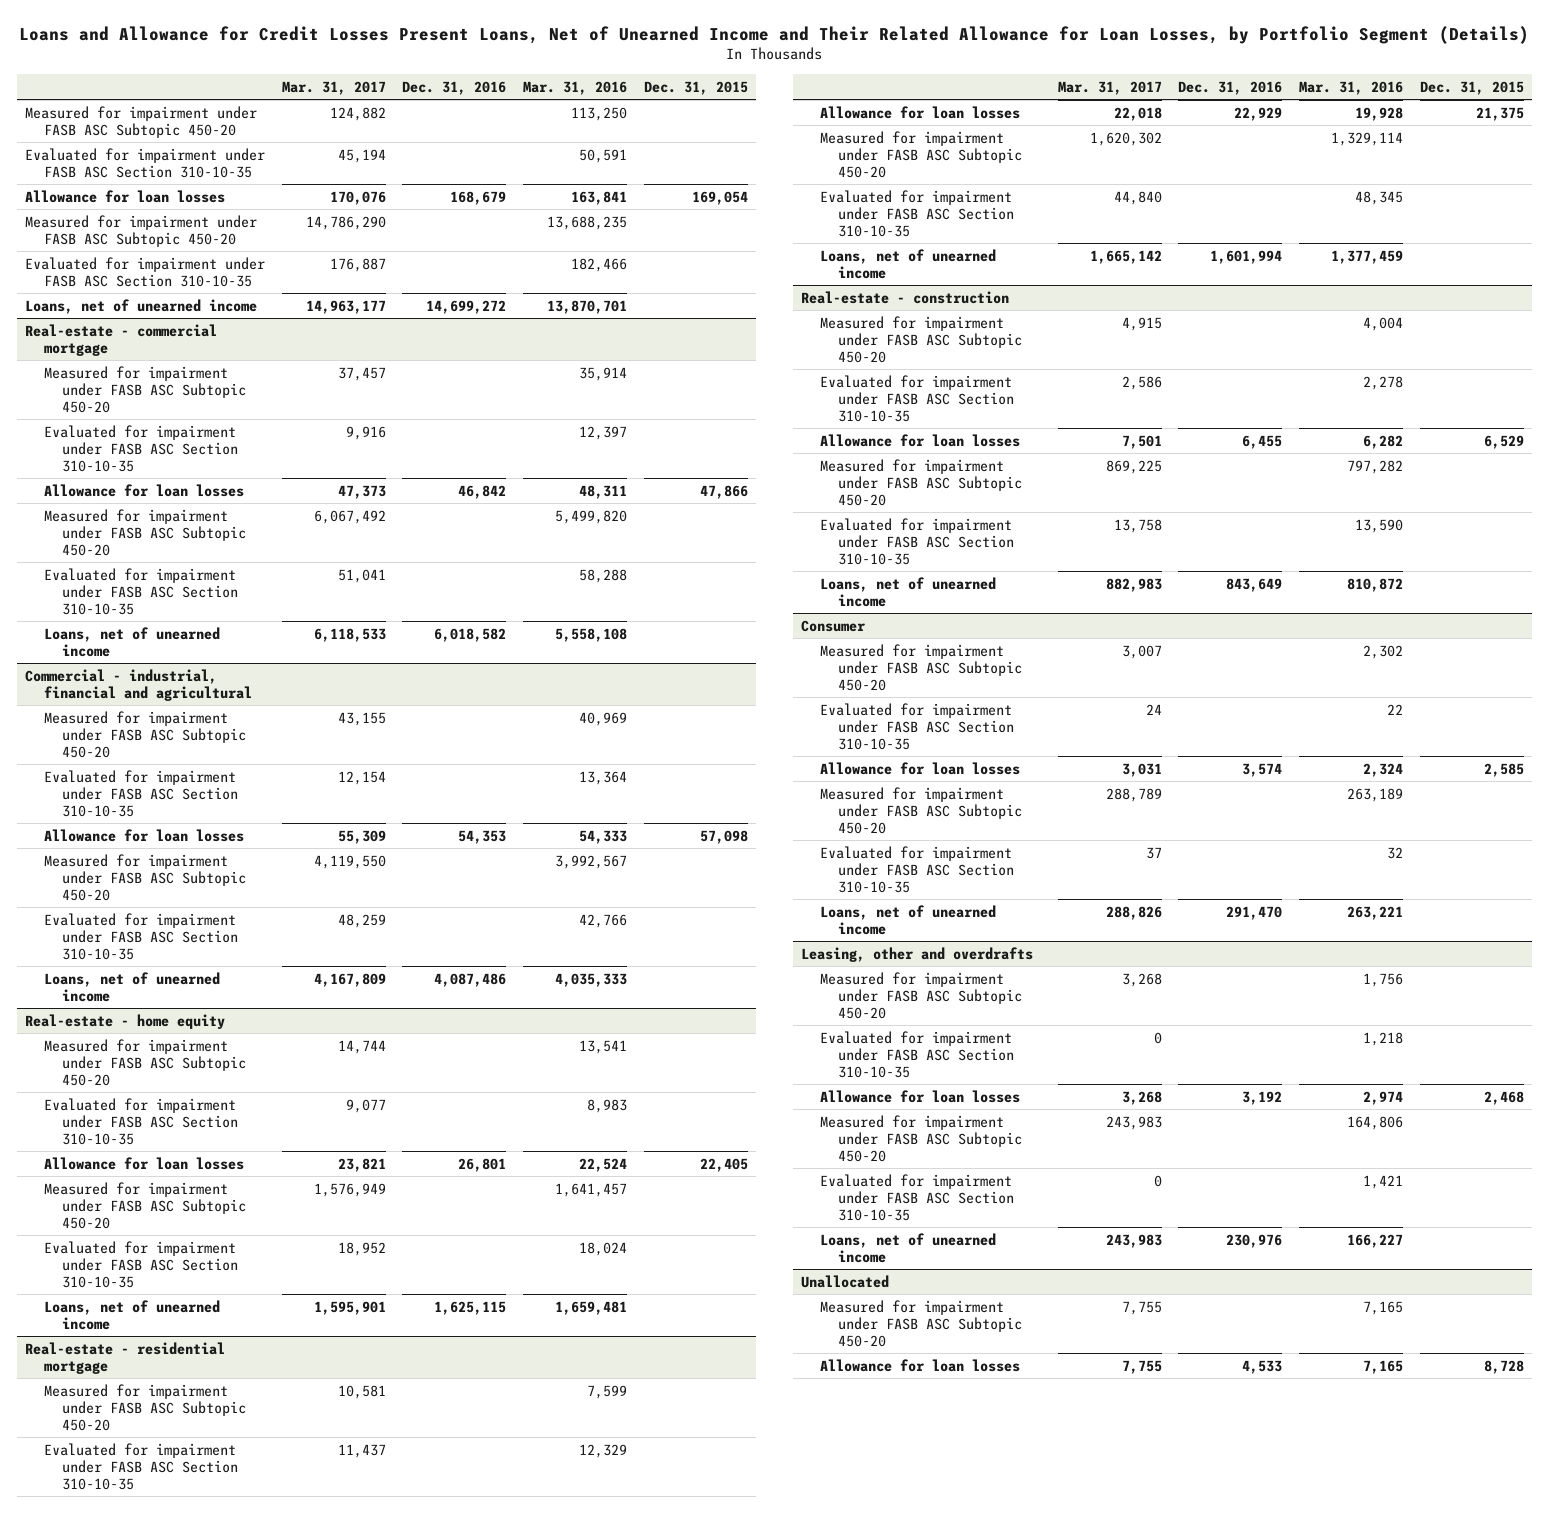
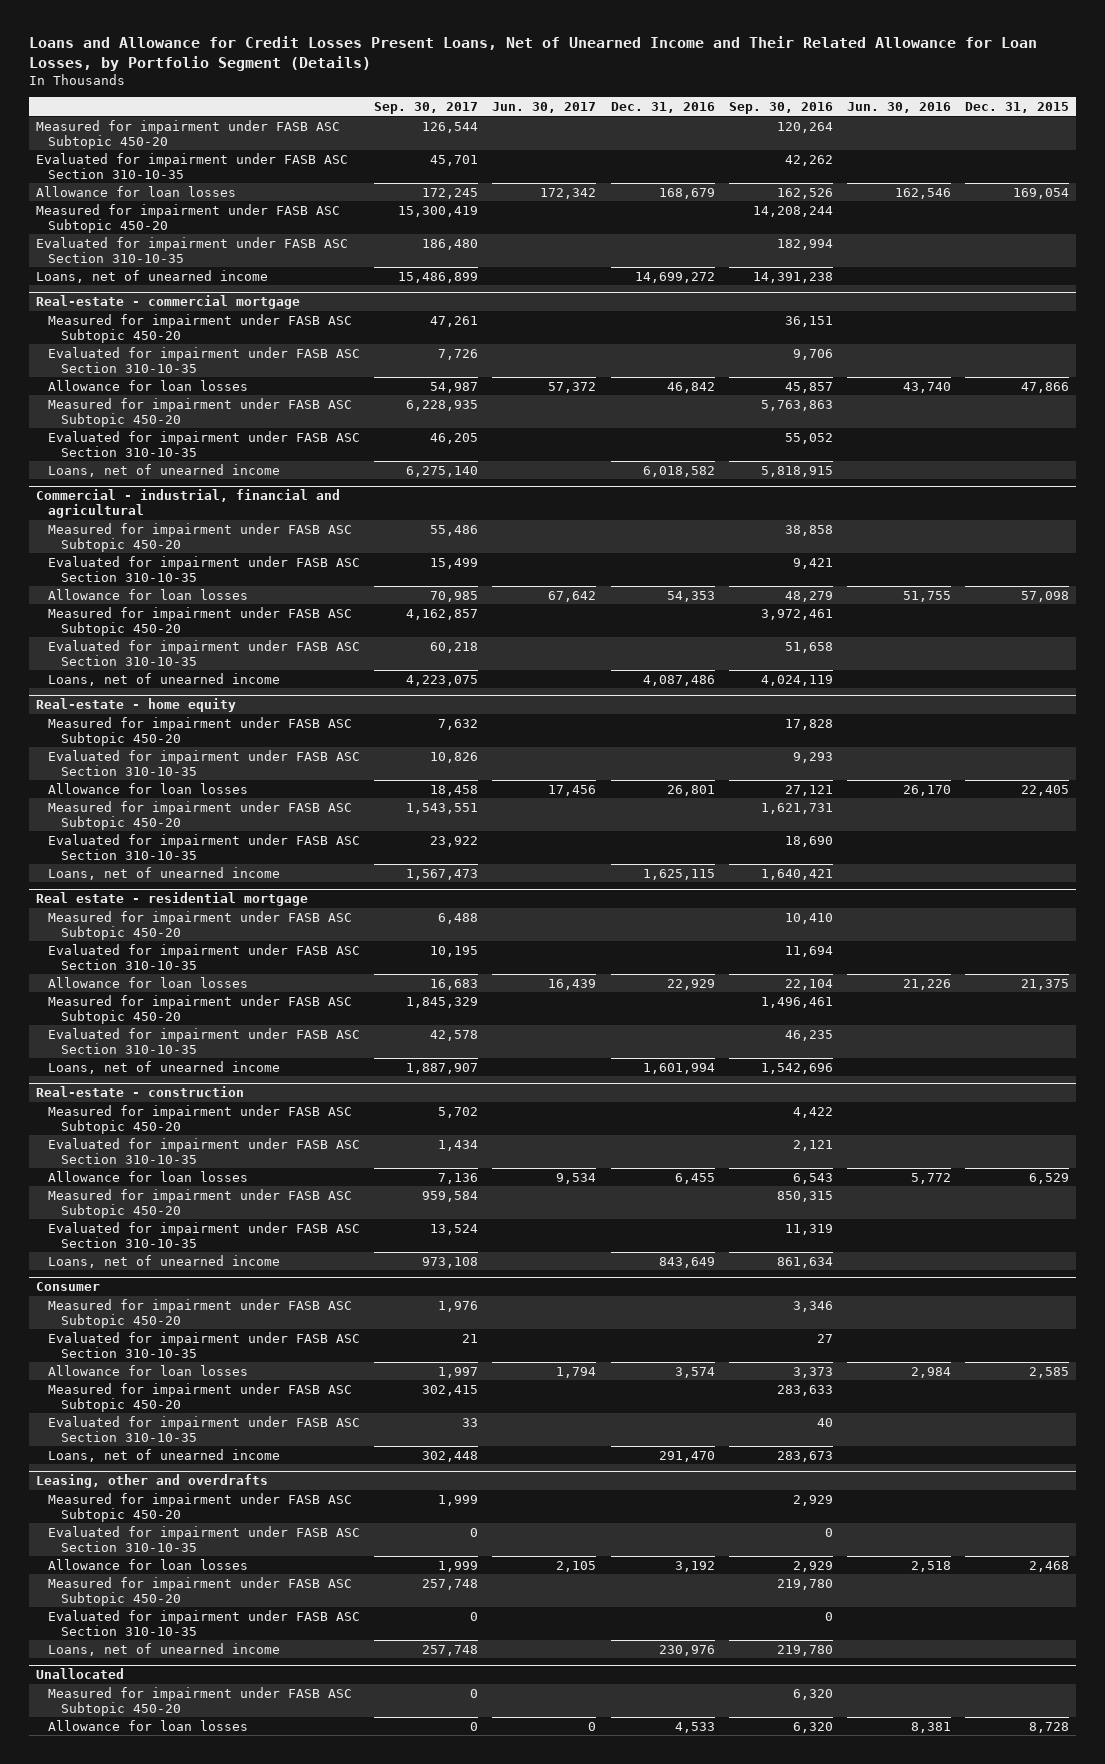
[281,80,386,95] Mar. 31, 2017 -> none
[522,80,627,95] Mar. 31, 2016 -> none
none -> [374,102,479,115] Sep. 30, 2017
none -> [492,102,597,114] Jun. 30, 2017
none -> [728,102,833,115] Sep. 30, 2016
none -> [846,102,951,114] Jun. 30, 2016
[25,1341,226,1374] Real-estate - residential mortgage -> [35,892,308,907] Real estate - residential mortgage

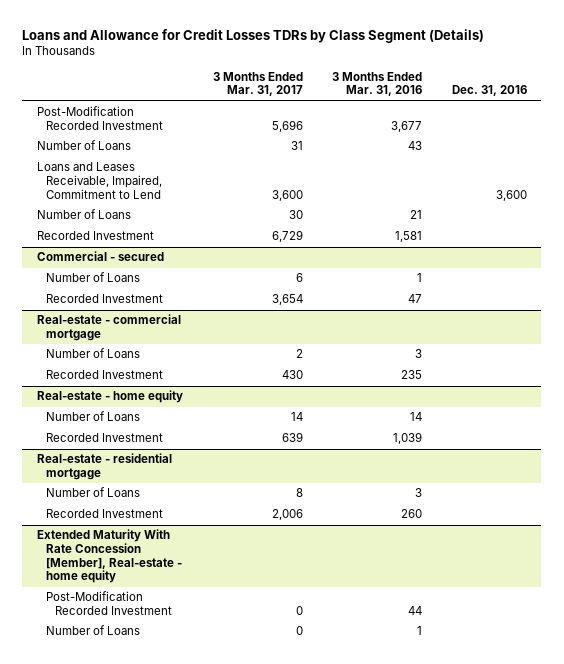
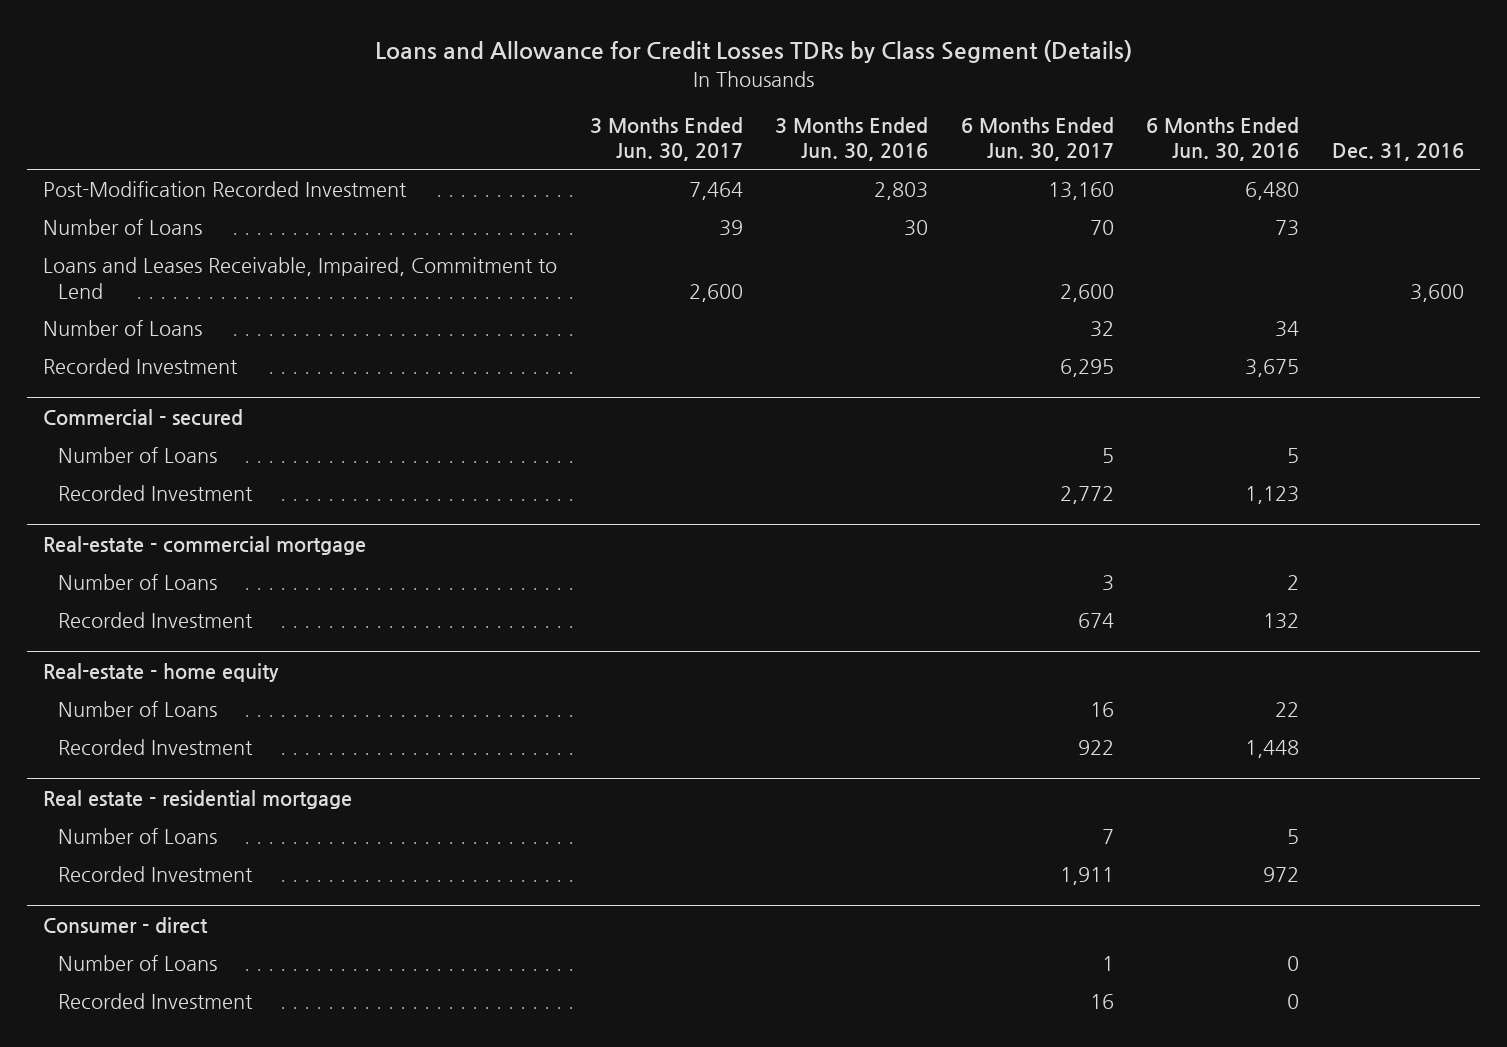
[212,71,303,97] 3 Months Ended Mar. 31, 2017 -> none
[332,71,423,97] 3 Months Ended Mar. 31, 2016 -> none
none -> [589,116,743,162] 3 Months Ended Jun. 30, 2017
none -> [775,116,929,162] 3 Months Ended Jun. 30, 2016
none -> [960,116,1114,162] 6 Months Ended Jun. 30, 2017
none -> [1146,116,1300,162] 6 Months Ended Jun. 30, 2016
[37,453,173,481] Real-estate - residential mortgage -> [43,789,353,809] Real estate - residential mortgage
[37,529,183,584] Extended Maturity With Rate Concession [Member], Real-estate - home equity -> none
[46,591,172,616] Post-Modification Recorded Investment -> none
[46,625,141,636] Number of Loans -> none
none -> [43,916,209,934] Consumer - direct
none -> [58,954,218,971] Number of Loans
none -> [58,992,254,1009] Recorded Investment

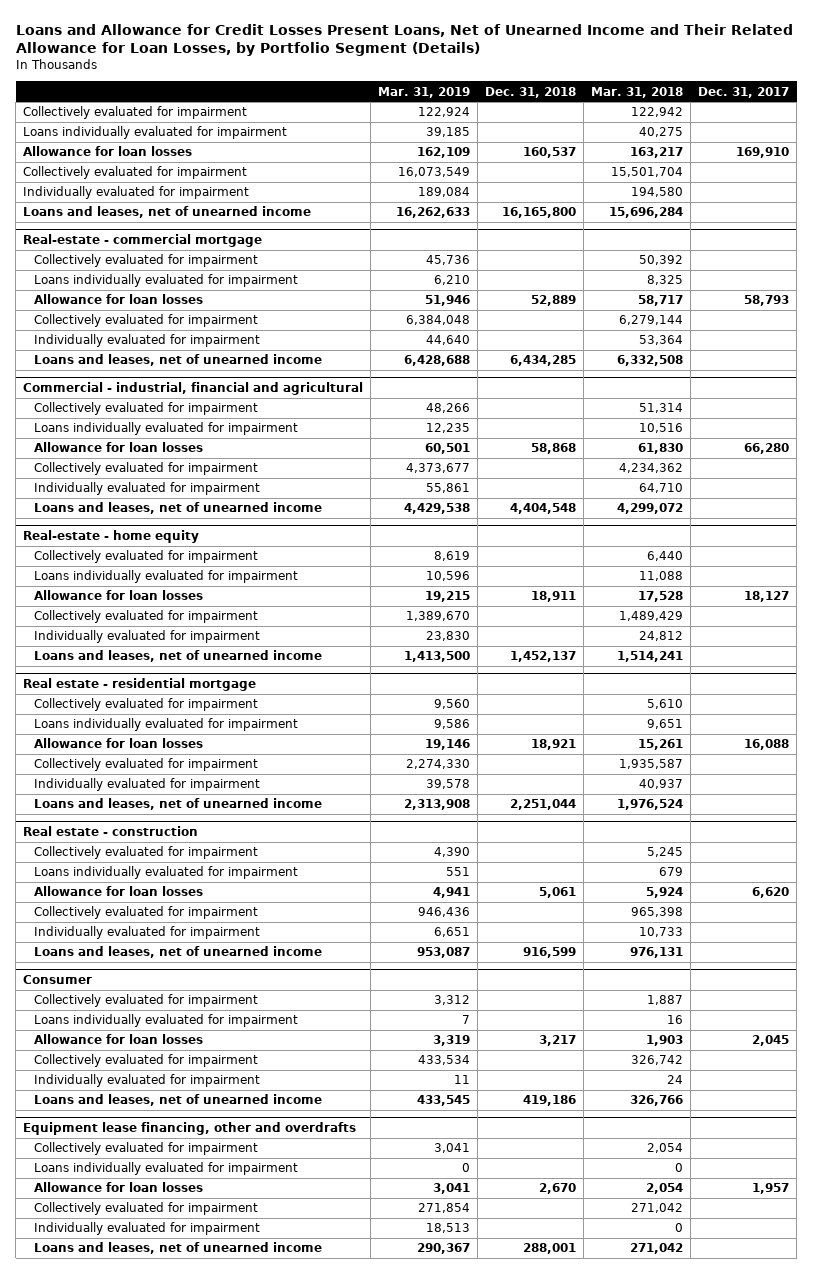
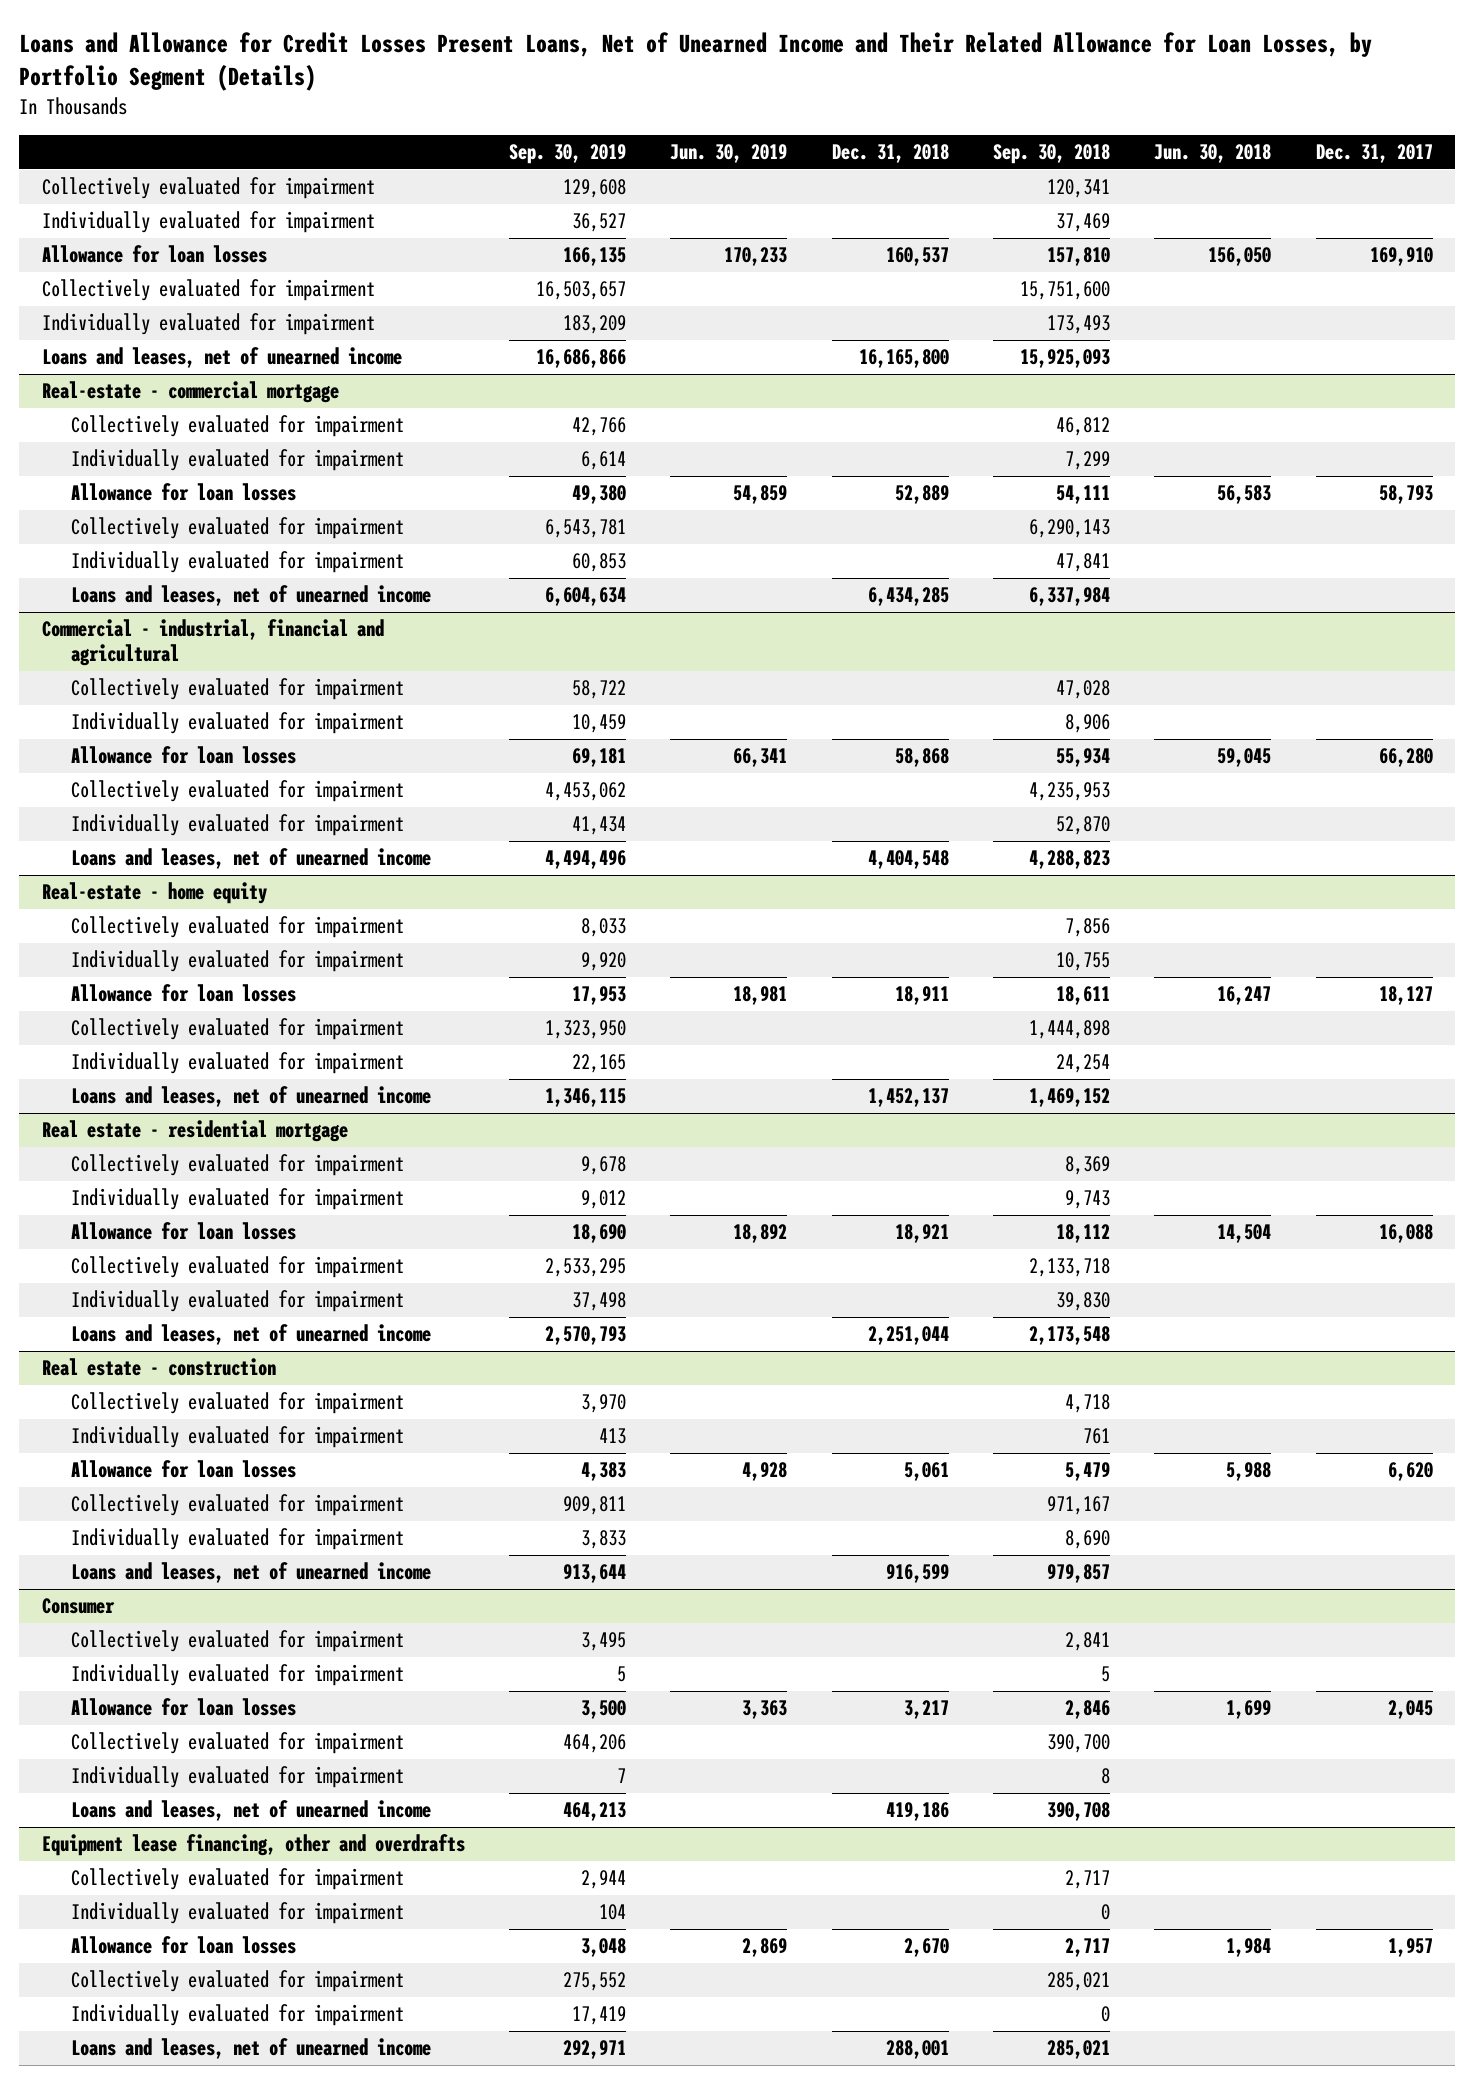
[378,86,471,98] Mar. 31, 2019 -> none
[591,86,684,98] Mar. 31, 2018 -> none
none -> [508,144,626,165] Sep. 30, 2019
none -> [670,144,788,164] Jun. 30, 2019
none -> [993,144,1111,165] Sep. 30, 2018
none -> [1154,144,1272,164] Jun. 30, 2018
[23,126,288,140] Loans individually evaluated for impairment -> [41,211,375,234] Individually evaluated for impairment
[34,274,299,288] Loans individually evaluated for impairment -> [70,449,404,472] Individually evaluated for impairment
[34,422,299,436] Loans individually evaluated for impairment -> [70,712,404,735] Individually evaluated for impairment
[34,570,299,584] Loans individually evaluated for impairment -> [70,950,404,973] Individually evaluated for impairment
[34,718,299,732] Loans individually evaluated for impairment -> [70,1188,404,1211] Individually evaluated for impairment
[34,866,299,880] Loans individually evaluated for impairment -> [70,1426,404,1449] Individually evaluated for impairment
[34,1014,299,1028] Loans individually evaluated for impairment -> [70,1664,404,1687] Individually evaluated for impairment
[34,1162,299,1176] Loans individually evaluated for impairment -> [70,1902,404,1925] Individually evaluated for impairment

